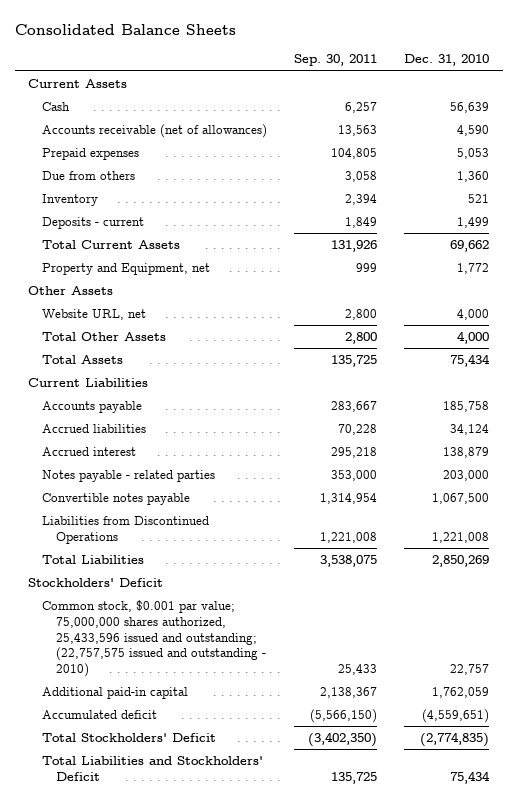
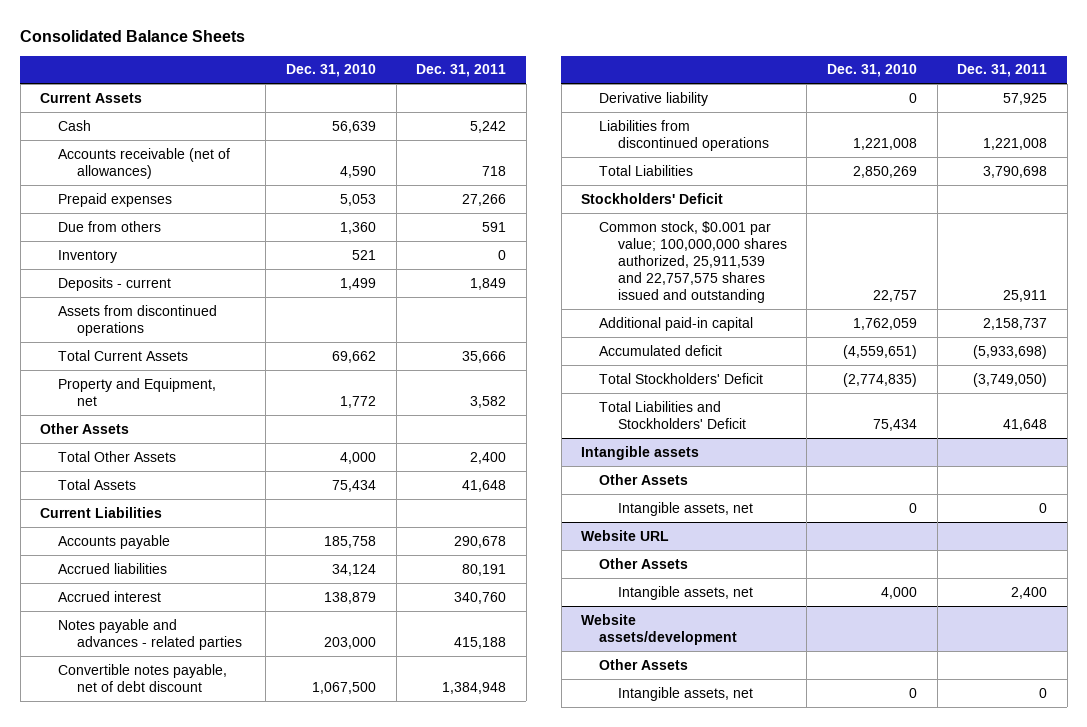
[294,54,378,67] Sep. 30, 2011 -> none
none -> [416,64,507,78] Dec. 31, 2011
none -> [58,304,218,336] Assets from discontinued operations
[41,309,146,321] Website URL, net -> none
[41,470,215,483] Notes payable - related parties -> [58,618,242,650] Notes payable and advances - related parties
[41,493,190,506] Convertible notes payable -> [58,663,228,692] Convertible notes payable, net of debt discount
none -> [599,91,709,106] Derivative liability
[41,516,209,544] Liabilities from Discontinued Operations -> [599,119,769,151] Liabilities from discontinued operations
[41,600,266,677] Common stock, $0.001 par value; 75,000,000 shares authorized, 25,433,596 issued and outstanding; (22,757,575 issued and outstanding - 2010) -> [599,220,787,303] Common stock, $0.001 par value; 100,000,000 shares authorized, 25,911,539 and 22,757,575 shares issued and outstanding
none -> [581,445,700,460] Intangible assets
none -> [599,473,689,485] Other Assets
none -> [617,501,753,516] Intangible assets, net
none -> [581,529,670,541] Website URL
none -> [599,557,689,569] Other Assets
none -> [617,585,753,600] Intangible assets, net
none -> [581,613,738,645] Website assets/development
none -> [599,658,689,670] Other Assets
none -> [617,686,753,701] Intangible assets, net

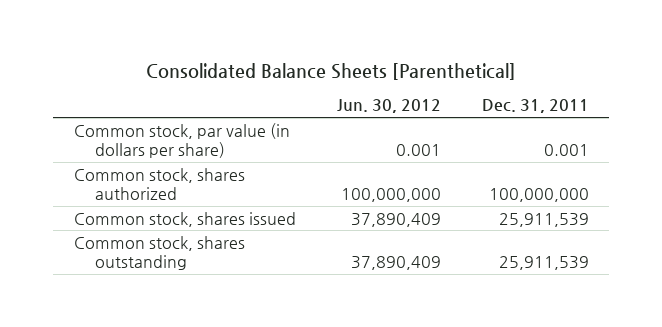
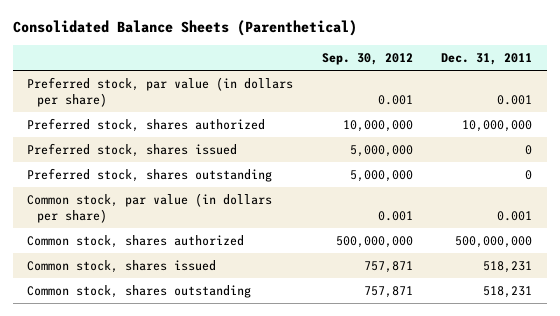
[146,63,517,81] Consolidated Balance Sheets [Parenthetical] -> [12,20,357,37] Consolidated Balance Sheets (Parenthetical)
[336,99,441,114] Jun. 30, 2012 -> none
none -> [321,52,413,65] Sep. 30, 2012
none -> [27,76,294,108] Preferred stock, par value (in dollars per share)
none -> [27,117,266,132] Preferred stock, shares authorized
none -> [27,142,238,157] Preferred stock, shares issued
none -> [27,167,273,182] Preferred stock, shares outstanding
[488,187,589,202] 100,000,000 -> [455,235,533,248] 500,000,000
[498,212,589,227] 25,911,539 -> [483,260,533,273] 518,231
[498,255,589,270] 25,911,539 -> [483,285,533,298] 518,231

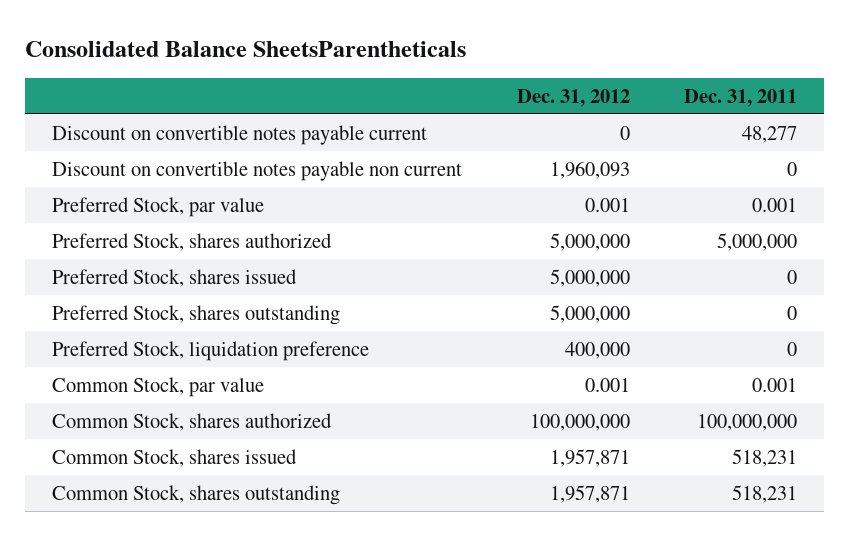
[12,20,357,37] Consolidated Balance Sheets (Parenthetical) -> [25,41,467,58] Consolidated Balance SheetsParentheticals
[321,52,413,65] Sep. 30, 2012 -> none
none -> [516,88,630,107] Dec. 31, 2012
none -> [52,124,428,145] Discount on convertible notes payable current
none -> [52,160,463,181] Discount on convertible notes payable non current
[27,76,294,108] Preferred stock, par value (in dollars per share) -> [52,196,265,217] Preferred Stock, par value
[27,117,266,132] Preferred stock, shares authorized -> [52,232,333,251] Preferred Stock, shares authorized
[462,119,533,132] 10,000,000 -> [717,232,798,251] 5,000,000
[27,142,238,157] Preferred stock, shares issued -> [52,268,298,287] Preferred Stock, shares issued
[27,167,273,182] Preferred stock, shares outstanding -> [52,304,341,325] Preferred Stock, shares outstanding
none -> [52,340,370,361] Preferred Stock, liquidation preference
[27,192,273,224] Common stock, par value (in dollars per share) -> [52,376,265,397] Common Stock, par value
[27,234,245,248] Common stock, shares authorized -> [52,412,333,431] Common Stock, shares authorized
[455,235,533,248] 500,000,000 -> [697,413,798,431] 100,000,000
[27,259,217,273] Common stock, shares issued -> [52,448,298,467] Common Stock, shares issued
[27,284,252,298] Common stock, shares outstanding -> [52,484,341,505] Common Stock, shares outstanding

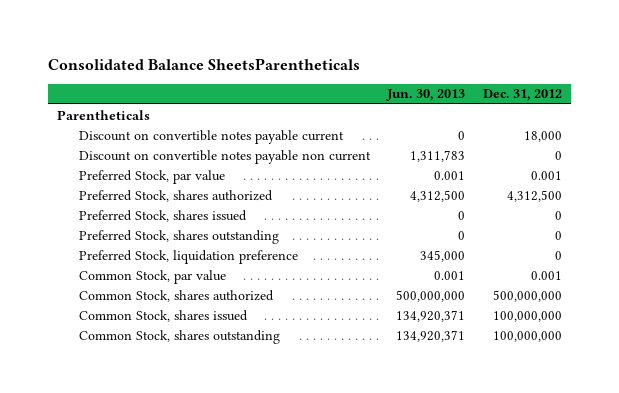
[684,88,798,107] Dec. 31, 2011 -> none
none -> [386,89,466,102] Jun. 30, 2013
none -> [57,109,151,120] Parentheticals
[619,125,630,140] 0 -> [523,130,562,142] 18,000
[549,160,630,179] 1,960,093 -> [554,150,562,160] 0
[549,232,630,251] 5,000,000 -> [506,189,562,202] 4,312,500
[549,268,630,287] 5,000,000 -> [554,210,562,220] 0
[549,304,630,323] 5,000,000 -> [554,230,562,240] 0
[564,341,630,359] 400,000 -> [554,250,562,260] 0
[529,413,630,431] 100,000,000 -> [492,289,562,302] 500,000,000
[549,448,630,467] 1,957,871 -> [492,310,562,322] 100,000,000
[549,484,630,503] 1,957,871 -> [492,330,562,342] 100,000,000

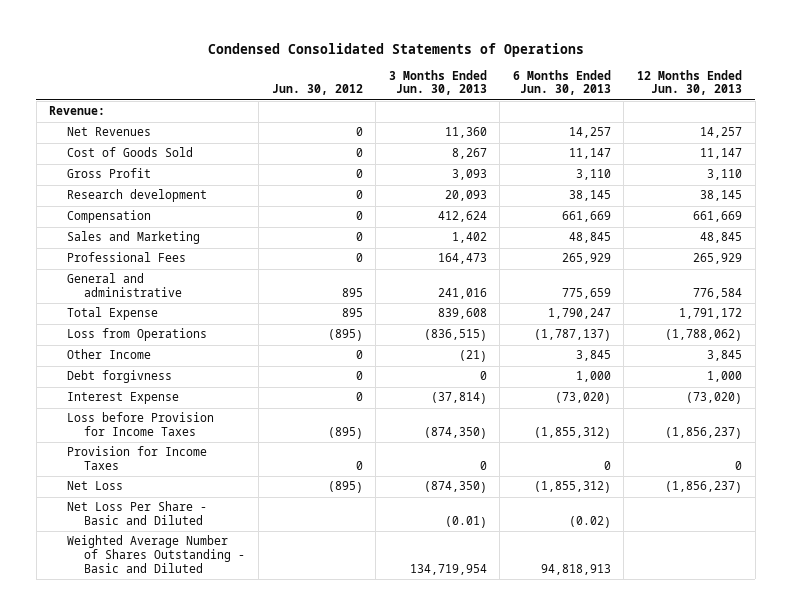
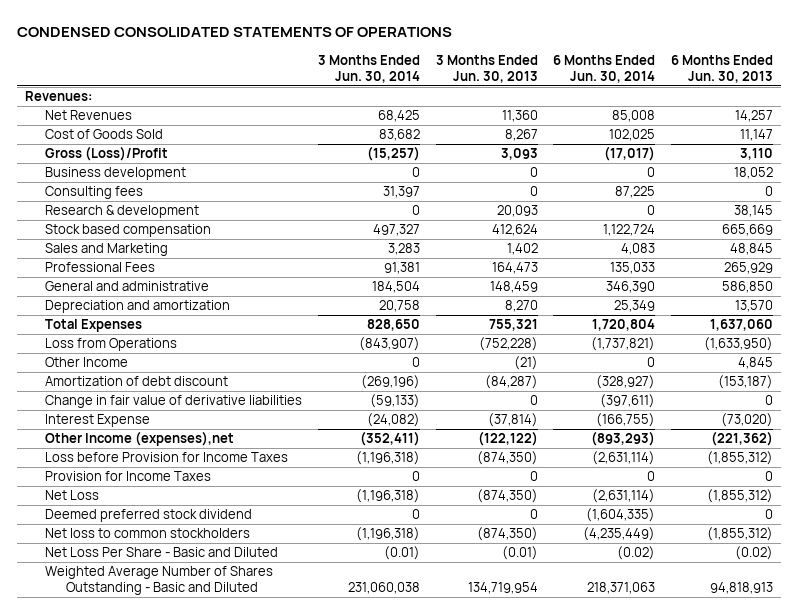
[207,42,584,57] Condensed Consolidated Statements of Operations -> [16,27,452,38] CONDENSED CONSOLIDATED STATEMENTS OF OPERATIONS
[271,84,363,96] Jun. 30, 2012 -> none
[637,69,743,96] 12 Months Ended Jun. 30, 2013 -> none
none -> [317,54,420,83] 3 Months Ended Jun. 30, 2014
none -> [553,54,656,83] 6 Months Ended Jun. 30, 2014
[49,106,106,116] Revenue: -> [24,91,92,102] Revenues:
[66,210,151,224] Compensation -> none
[66,168,151,179] Gross Profit -> [45,146,169,162] Gross (Loss)/Profit
none -> [45,167,187,181] Business development
none -> [45,186,144,200] Consulting fees
[66,189,207,203] Research development -> [45,205,200,219] Research & development
none -> [45,224,212,238] Stock based compensation
[66,370,172,384] Debt forgivness -> none
[437,288,487,300] 241,016 -> [489,281,538,294] 148,459
[561,288,611,300] 775,659 -> [722,281,774,294] 586,850
none -> [45,300,231,314] Depreciation and amortization
[66,307,158,321] Total Expense -> [45,319,143,333] Total Expenses
[437,308,487,320] 839,608 -> [488,319,538,332] 755,321
[547,308,611,320] 1,790,247 -> [710,319,774,332] 1,637,060
[423,329,487,342] (836,515) -> [478,337,538,352] (752,228)
[533,329,611,342] (1,787,137) -> [704,337,774,352] (1,633,950)
[575,350,611,362] 3,845 -> [738,357,774,370] 4,845
none -> [45,376,229,387] Amortization of debt discount
none -> [45,395,303,409] Change in fair value of derivative liabilities
none -> [45,431,235,447] Other Income (expenses),net
none -> [45,509,253,523] Deemed preferred stock dividend
none -> [45,528,251,539] Net loss to common stockholders

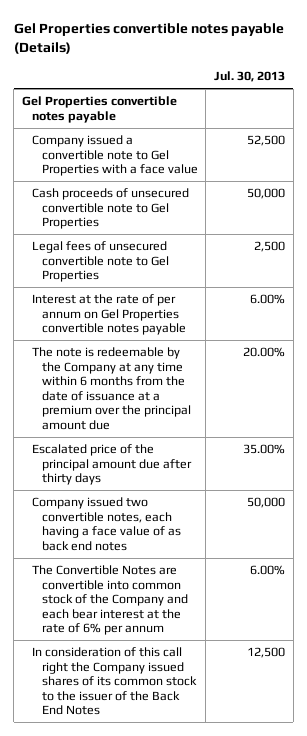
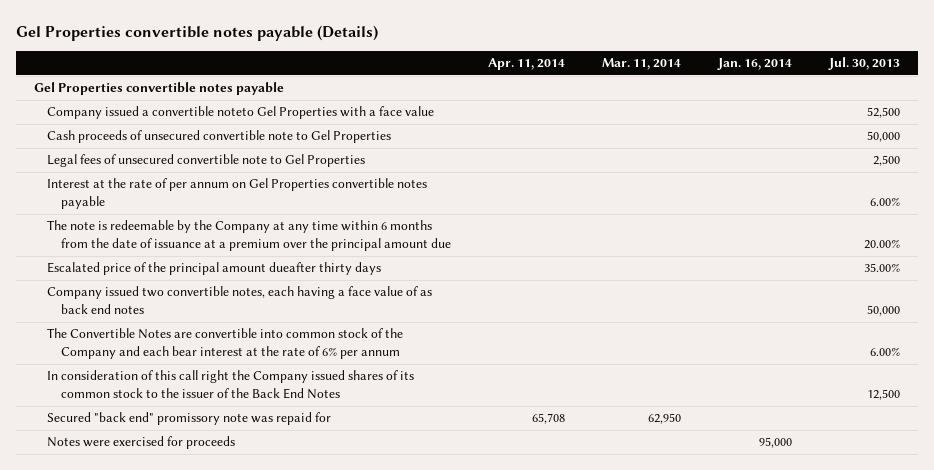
none -> [487,58,565,71] Apr. 11, 2014
none -> [601,58,681,71] Mar. 11, 2014
none -> [716,58,792,71] Jan. 16, 2014
[31,135,198,177] Company issued a convertible note to Gel Properties with a face value -> [47,106,435,120] Company issued a convertible noteto Gel Properties with a face value
[31,444,192,486] Escalated price of the principal amount due after thirty days -> [47,262,382,276] Escalated price of the principal amount dueafter thirty days
none -> [47,412,332,426] Secured "back end" promissory note was repaid for
none -> [47,436,236,450] Notes were exercised for proceeds

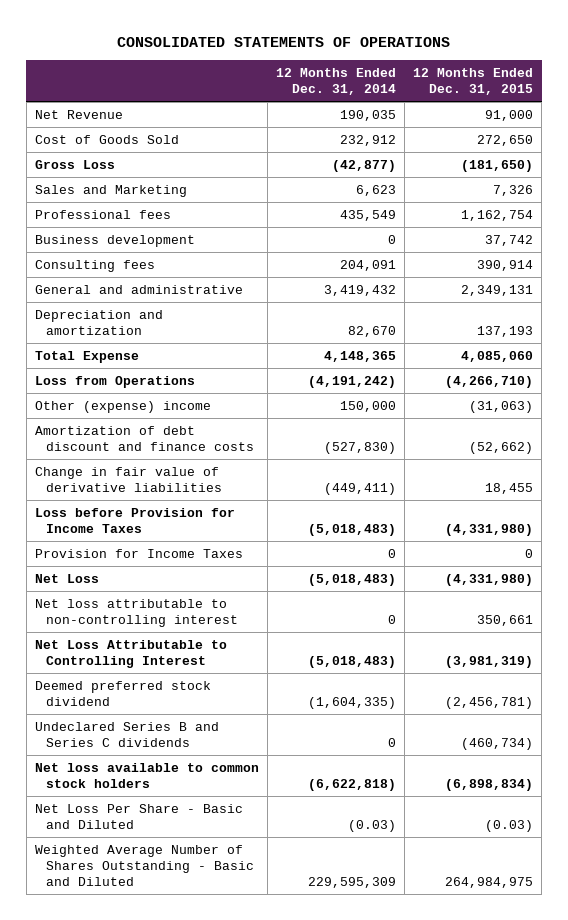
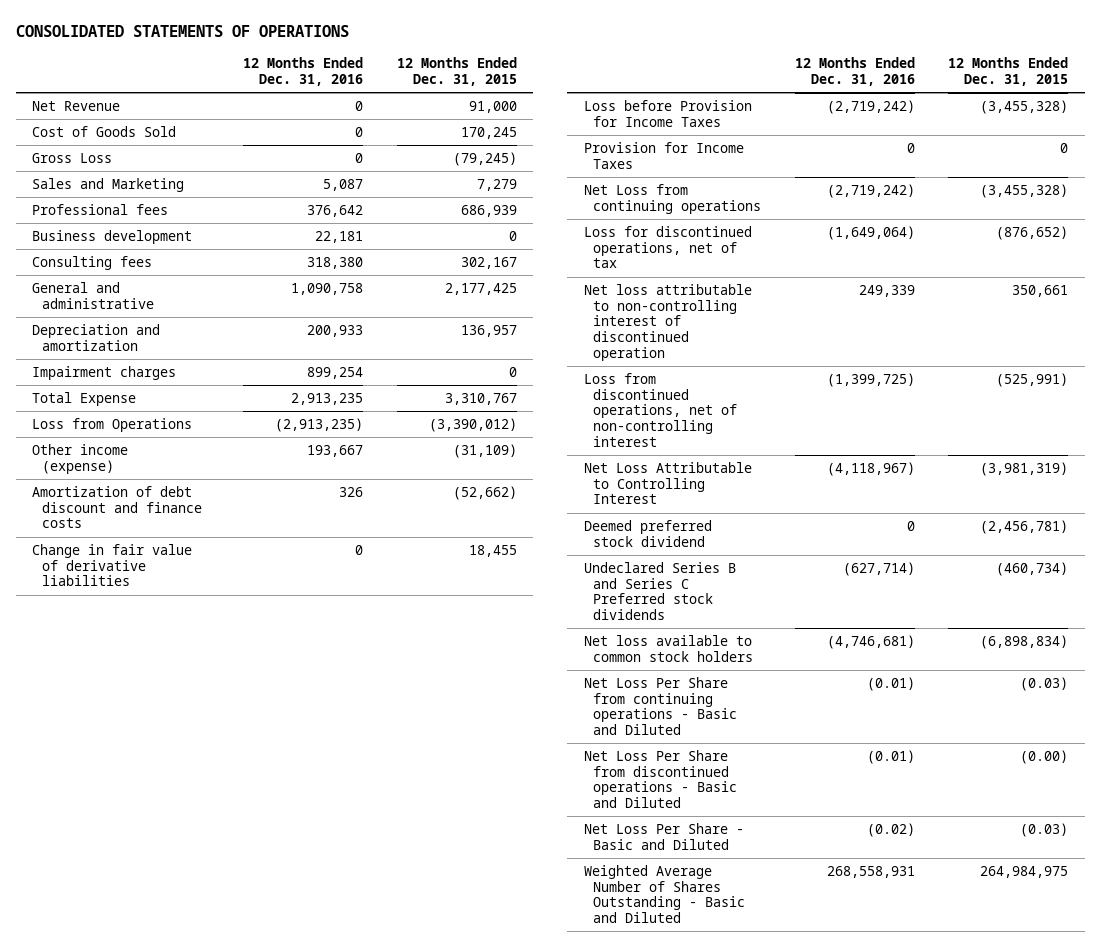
[275,67,396,95] 12 Months Ended Dec. 31, 2014 -> none
none -> [243,57,364,86] 12 Months Ended Dec. 31, 2016
[477,134,534,146] 272,650 -> [460,126,517,139] 170,245
[461,159,534,172] (181,650) -> [452,151,517,166] (79,245)
[493,184,534,196] 7,326 -> [476,178,517,191] 7,279
[461,209,534,221] 1,162,754 -> [460,204,517,217] 686,939
[485,234,534,246] 37,742 -> [508,230,517,241] 0
[477,259,534,271] 390,914 -> [460,256,517,269] 302,167
[461,284,534,296] 2,349,131 -> [444,282,517,295] 2,177,425
[477,326,534,338] 137,193 -> [460,324,517,337] 136,957
none -> [32,365,177,380] Impairment charges
[461,350,534,362] 4,085,060 -> [444,392,517,405] 3,310,767
[445,375,534,388] (4,266,710) -> [428,417,517,432] (3,390,012)
[34,400,211,413] Other (expense) income -> [32,443,129,474] Other income (expense)
[469,400,534,413] (31,063) -> [452,443,517,458] (31,109)
[445,524,534,537] (4,331,980) -> [980,99,1069,114] (3,455,328)
[34,573,99,583] Net Loss -> none
none -> [583,183,762,214] Net Loss from continuing operations
none -> [583,225,752,269] Loss for discontinued operations, net of tax
[34,598,239,628] Net loss attributable to non-controlling interest -> [583,283,752,361] Net loss attributable to non-controlling interest of discontinued operation
none -> [583,372,738,447] Loss from discontinued operations, net of non-controlling interest
[34,721,219,748] Undeclared Series B and Series C dividends -> [583,561,736,621] Undeclared Series B and Series C Preferred stock dividends
none -> [583,676,738,736] Net Loss Per Share from continuing operations - Basic and Diluted
none -> [583,749,738,809] Net Loss Per Share from discontinued operations - Basic and Diluted

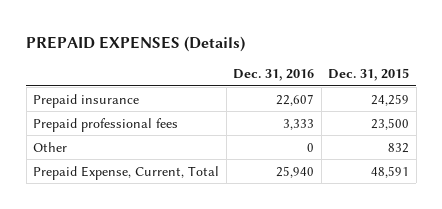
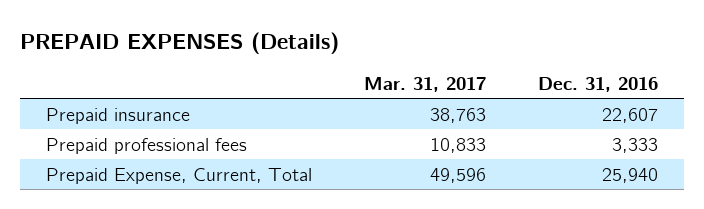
[328,68,410,82] Dec. 31, 2015 -> none
none -> [363,76,486,92] Mar. 31, 2017
[33,141,68,152] Other -> none

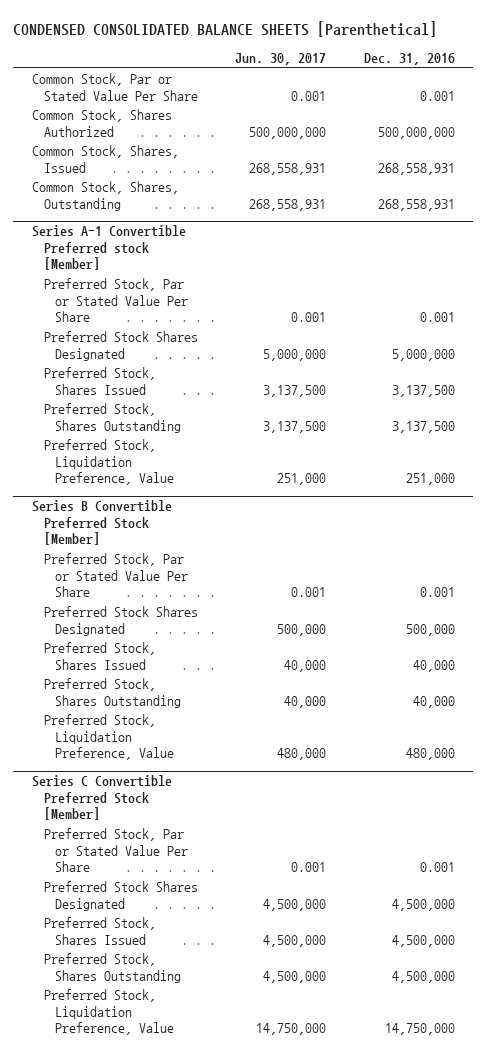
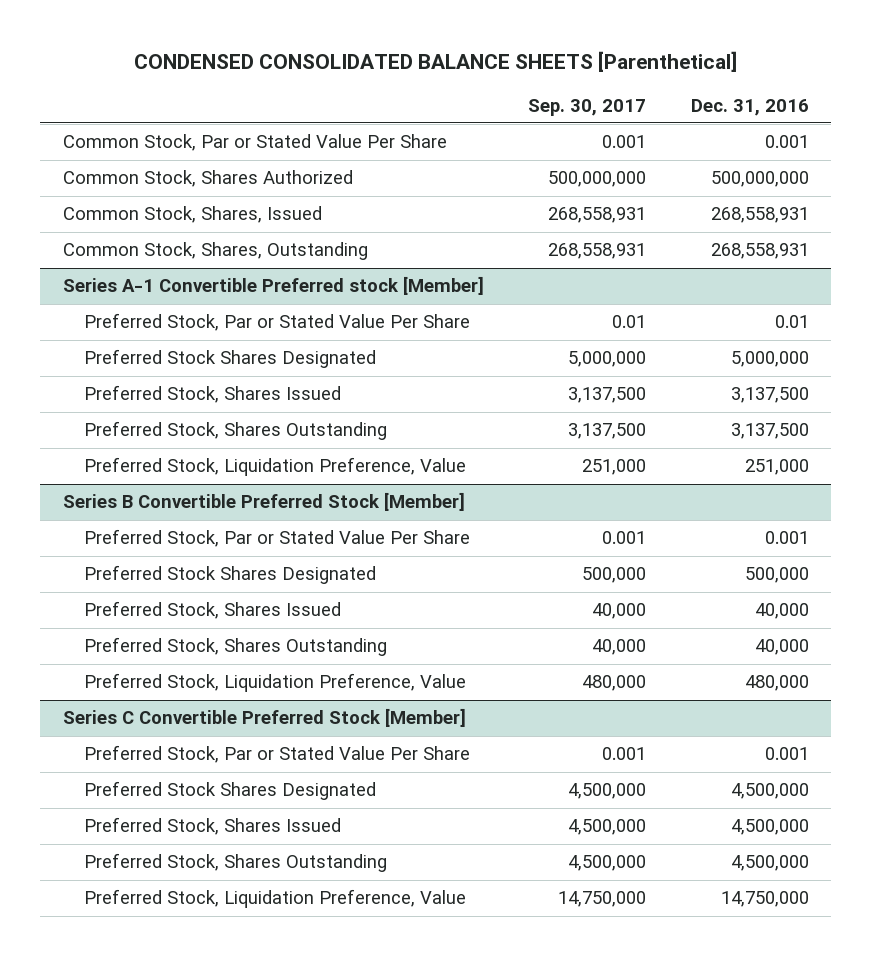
[235,52,327,65] Jun. 30, 2017 -> none
none -> [528,98,647,116] Sep. 30, 2017
[419,312,455,323] 0.001 -> [774,315,809,329] 0.01

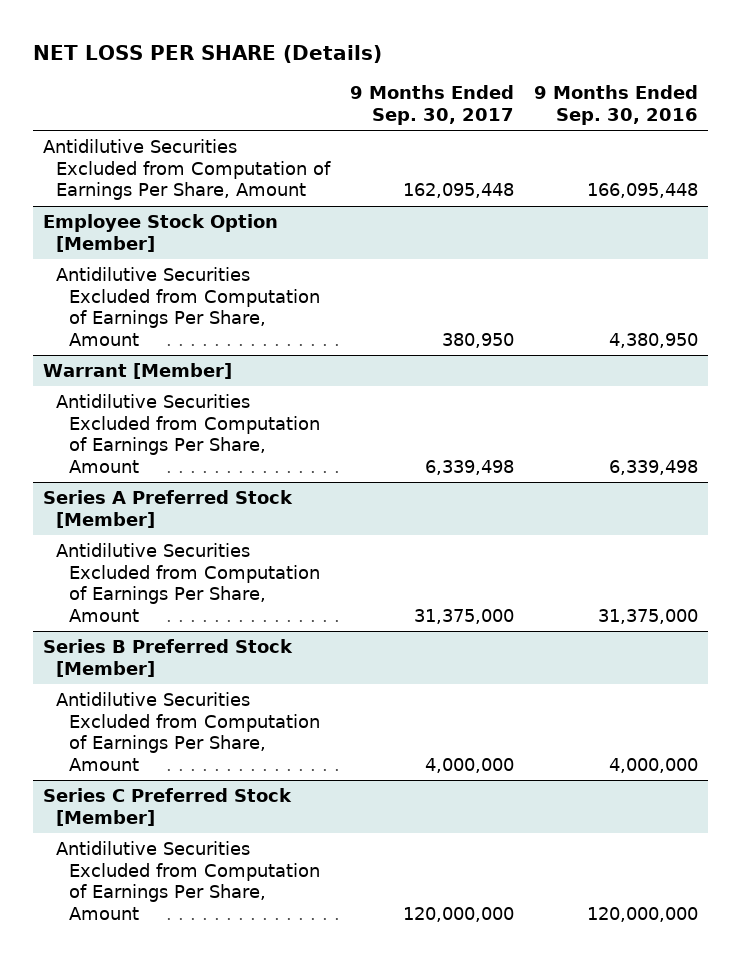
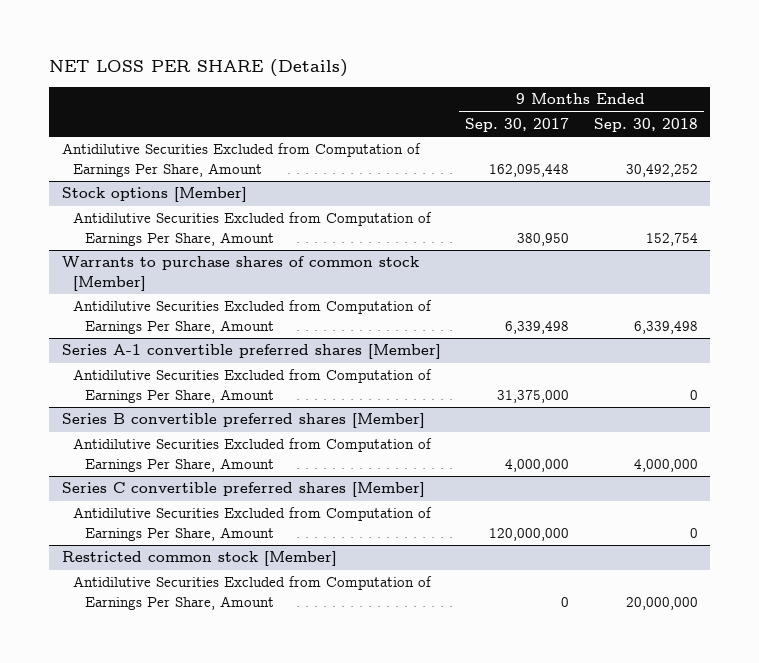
[533,85,698,125] 9 Months Ended Sep. 30, 2016 -> none
none -> [593,118,698,133] Sep. 30, 2018
[42,214,278,252] Employee Stock Option [Member] -> [61,187,247,203] Stock options [Member]
[42,363,232,380] Warrant [Member] -> [61,256,419,291] Warrants to purchase shares of common stock [Member]
[42,490,293,528] Series A Preferred Stock [Member] -> [61,344,441,360] Series A-1 convertible preferred shares [Member]
[42,639,293,677] Series B Preferred Stock [Member] -> [61,413,425,429] Series B convertible preferred shares [Member]
[42,788,292,826] Series C Preferred Stock [Member] -> [61,482,425,498] Series C convertible preferred shares [Member]
none -> [61,551,337,567] Restricted common stock [Member]
none -> [73,576,433,610] Antidilutive Securities Excluded from Computation of Earnings Per Share, Amount

